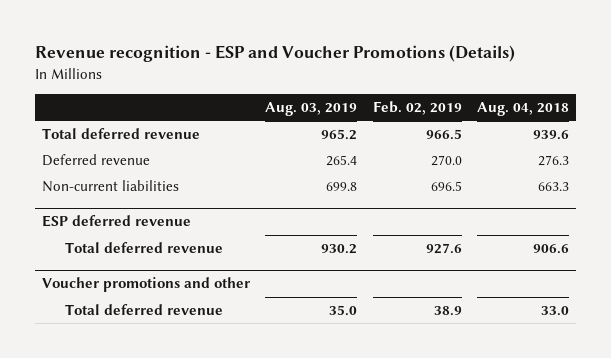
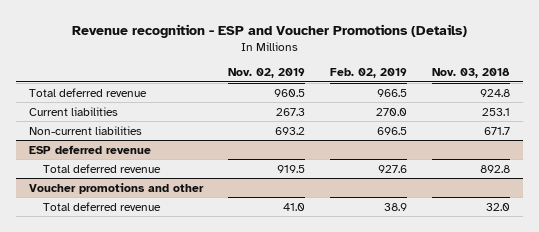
[265,101,358,116] Aug. 03, 2019 -> none
[476,101,569,116] Aug. 04, 2018 -> none
none -> [228,68,306,79] Nov. 02, 2019
none -> [432,68,511,79] Nov. 03, 2018
[42,154,151,167] Deferred revenue -> [28,106,118,116] Current liabilities

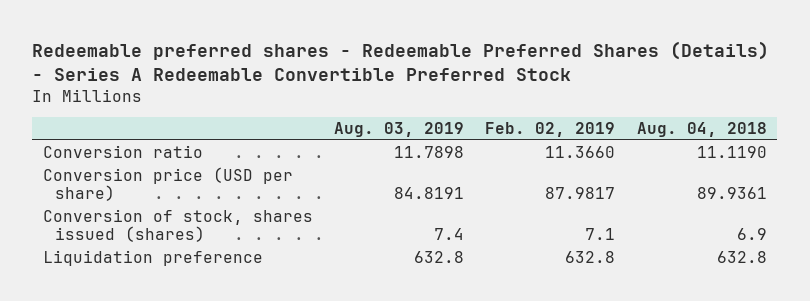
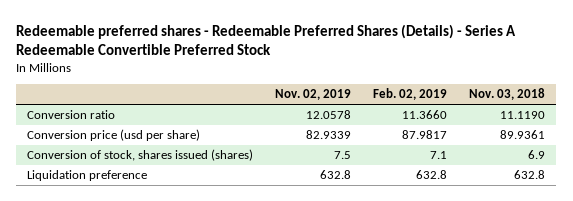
[334,122,465,138] Aug. 03, 2019 -> none
[636,122,767,138] Aug. 04, 2018 -> none
none -> [275,89,352,101] Nov. 02, 2019
none -> [469,88,546,101] Nov. 03, 2018
[43,167,294,202] Conversion price (USD per share) -> [27,129,201,142] Conversion price (usd per share)

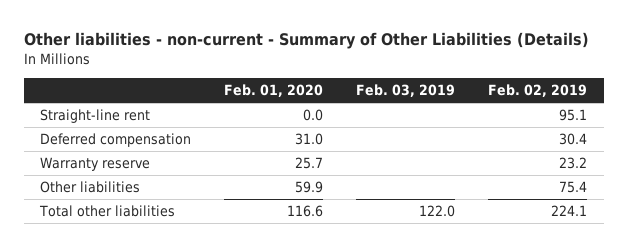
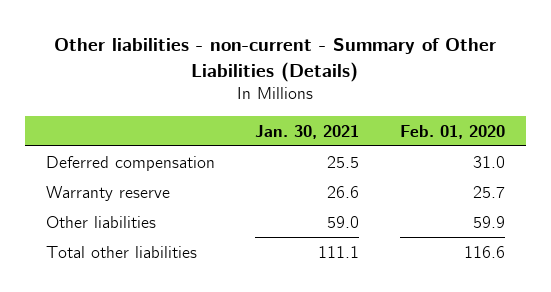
[356,84,456,98] Feb. 03, 2019 -> none
[488,84,588,98] Feb. 02, 2019 -> none
none -> [255,124,360,139] Jan. 30, 2021
[40,109,151,124] Straight-line rent -> none

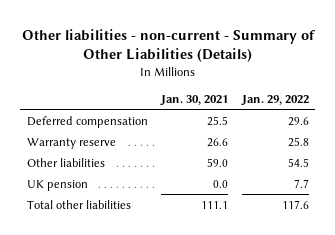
[400,124,506,139] Feb. 01, 2020 -> none
none -> [240,94,309,106] Jan. 29, 2022
none -> [26,179,88,191] UK pension

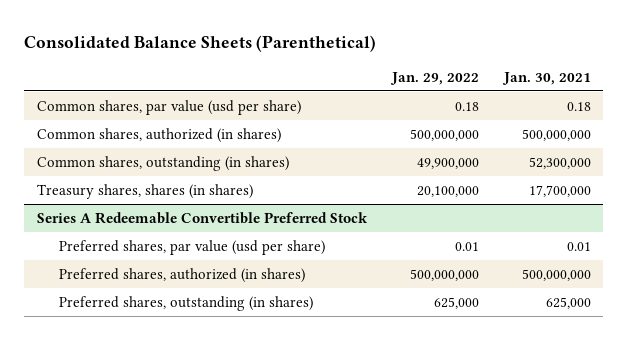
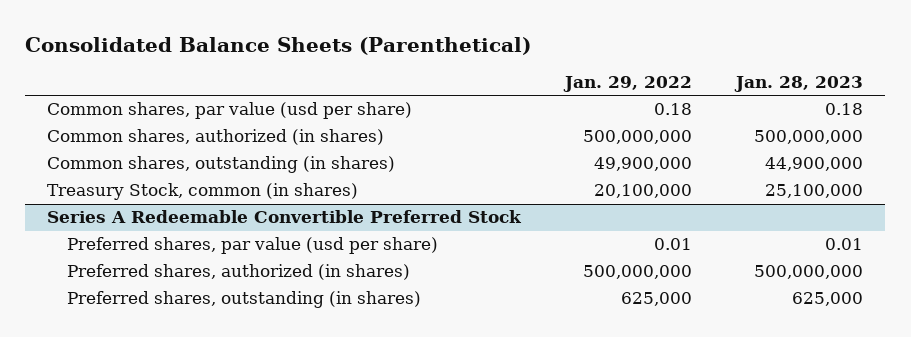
[501,71,591,85] Jan. 30, 2021 -> none
none -> [734,76,864,93] Jan. 28, 2023
[36,184,253,200] Treasury shares, shares (in shares) -> [47,183,359,201] Treasury Stock, common (in shares)

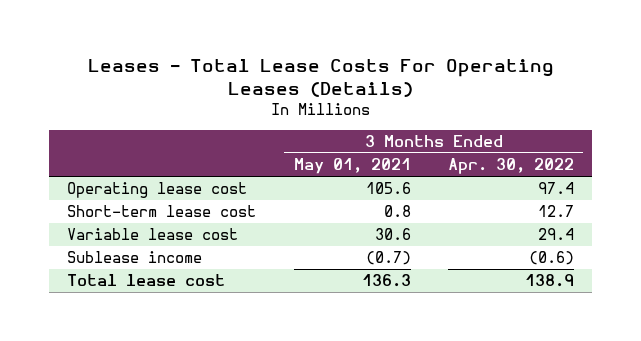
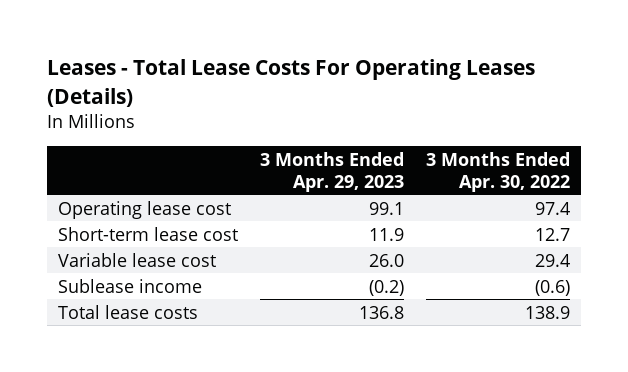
[293,158,411,175] May 01, 2021 -> none
none -> [259,152,404,192] 3 Months Ended Apr. 29, 2023
[67,274,226,287] Total lease cost -> [58,304,199,319] Total lease costs

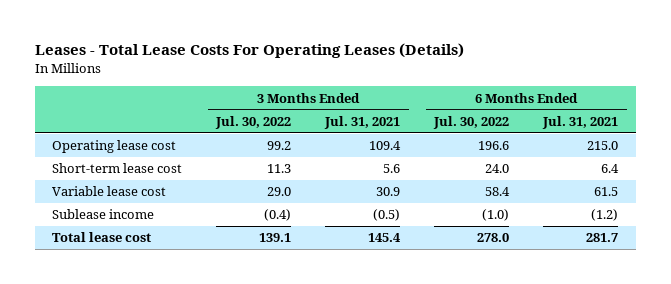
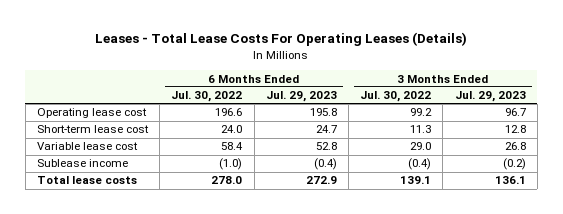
[324,115,401,129] Jul. 31, 2021 -> none
[542,115,619,129] Jul. 31, 2021 -> none
none -> [265,91,337,103] Jul. 29, 2023
none -> [454,91,526,103] Jul. 29, 2023
[52,232,152,243] Total lease cost -> [36,176,137,185] Total lease costs

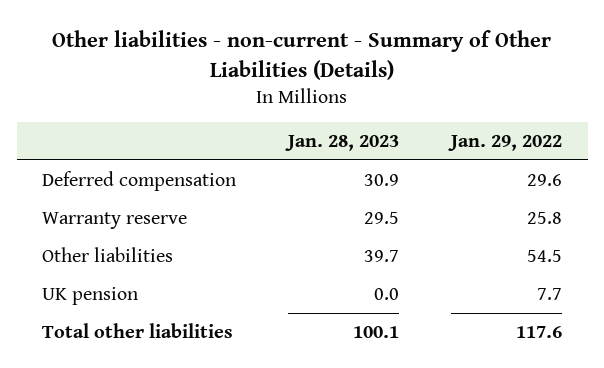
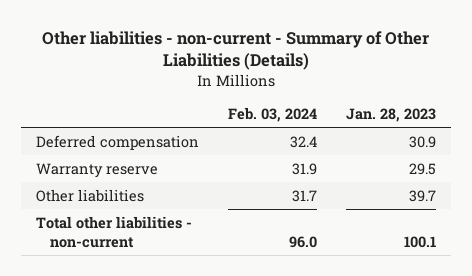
[447,134,562,151] Jan. 29, 2022 -> none
none -> [227,106,317,122] Feb. 03, 2024
[42,286,139,305] UK pension -> none
[42,322,234,338] Total other liabilities -> [35,215,192,248] Total other liabilities - non-current

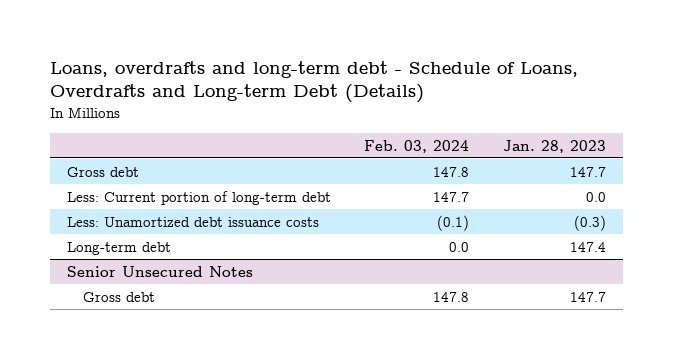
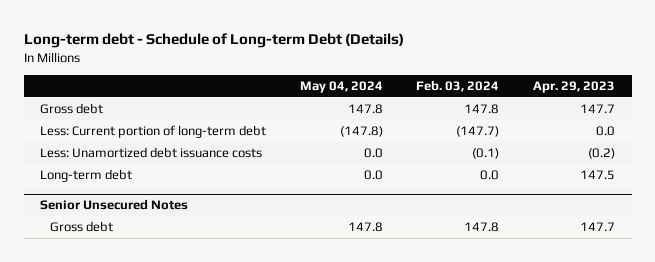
[50,60,579,104] Loans, overdrafts and long-term debt - Schedule of Loans, Overdrafts and Long-term Debt (Details) -> [23,33,404,49] Long-term debt - Schedule of Long-term Debt (Details)
[503,139,607,153] Jan. 28, 2023 -> none
none -> [299,81,383,94] May 04, 2024
none -> [532,81,615,94] Apr. 29, 2023
[433,191,470,202] 147.7 -> [456,126,500,138] (147.7)

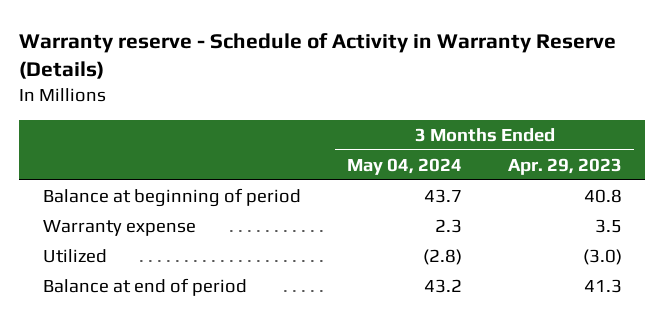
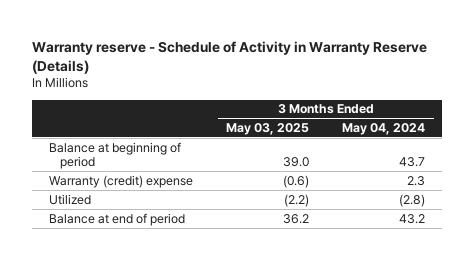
[508,157,623,175] Apr. 29, 2023 -> none
none -> [226,122,310,135] May 03, 2025
[42,219,196,236] Warranty expense -> [49,174,194,188] Warranty (credit) expense

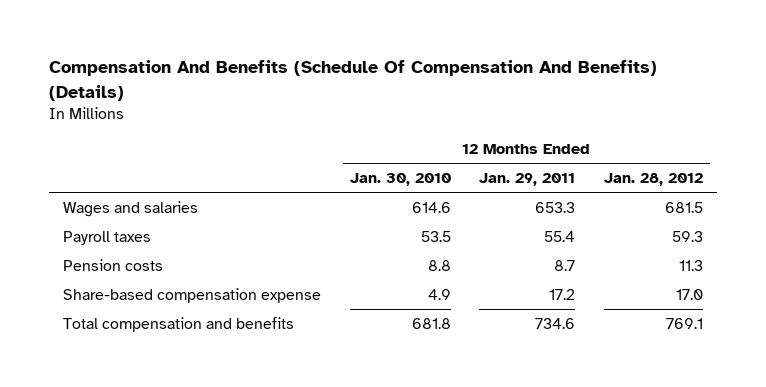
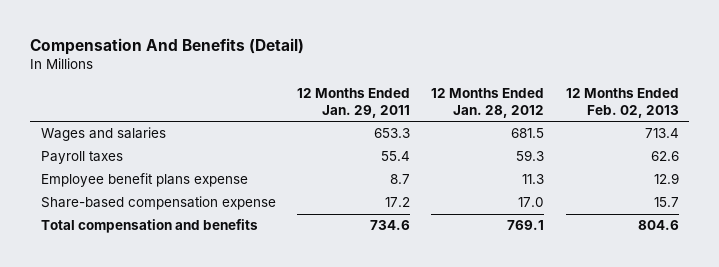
[49,60,658,101] Compensation And Benefits (Schedule Of Compensation And Benefits) (Details) -> [29,37,304,55] Compensation And Benefits (Detail)
[349,173,451,187] Jan. 30, 2010 -> none
none -> [565,88,679,118] 12 Months Ended Feb. 02, 2013
[63,258,164,271] Pension costs -> [40,173,248,188] Employee benefit plans expense

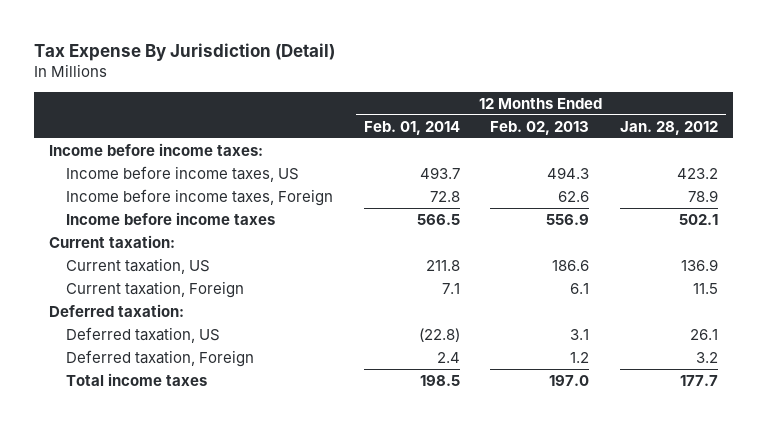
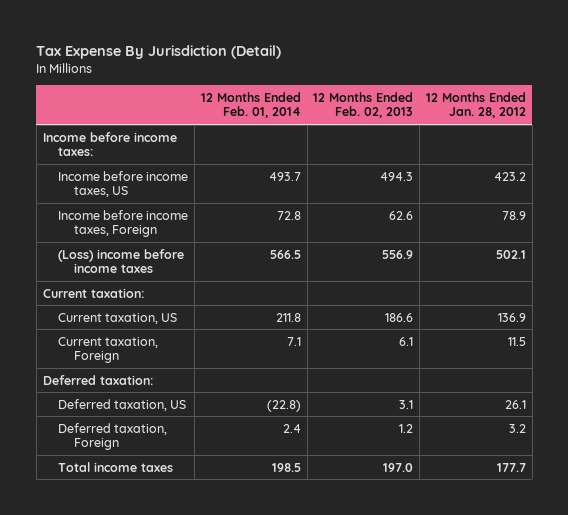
[66,211,276,225] Income before income taxes -> [58,248,185,274] (Loss) income before income taxes

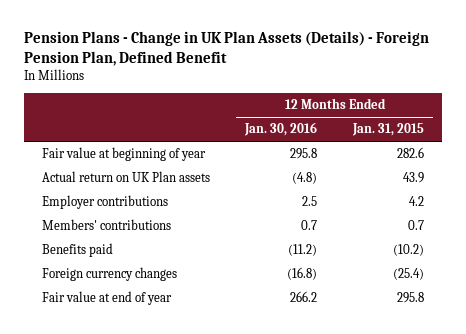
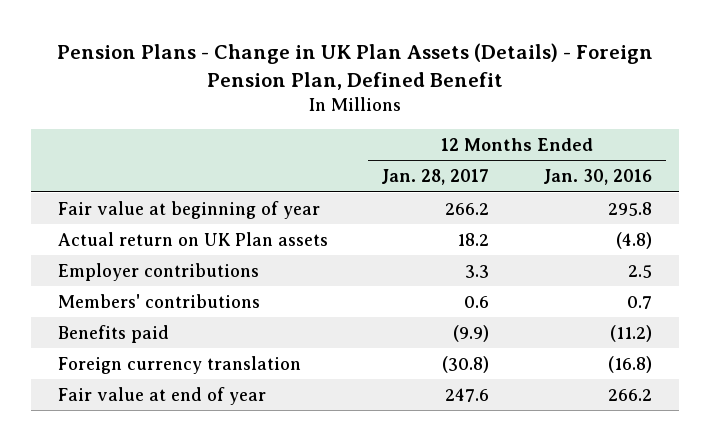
[352,123,425,137] Jan. 31, 2015 -> none
none -> [381,169,490,186] Jan. 28, 2017
[41,267,177,282] Foreign currency changes -> [57,355,301,374] Foreign currency translation

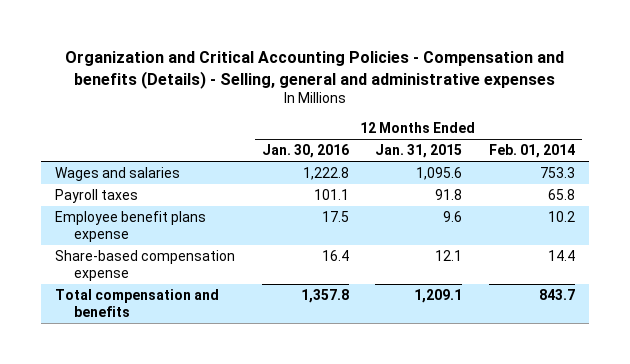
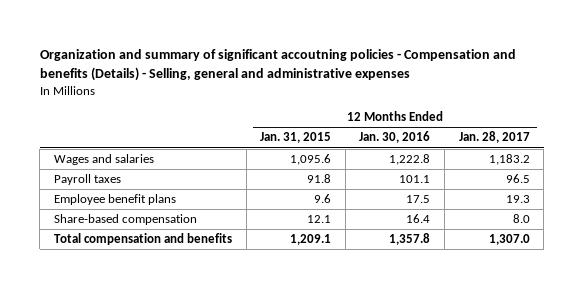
[64,50,564,89] Organization and Critical Accounting Policies - Compensation and benefits (Details) - Selling, general and administrative expenses -> [39,48,516,82] Organization and summary of significant accoutning policies - Compensation and benefits (Details) - Selling, general and administrative expenses
[489,144,576,159] Feb. 01, 2014 -> none
none -> [458,131,530,144] Jan. 28, 2017
[54,210,206,243] Employee benefit plans expense -> [53,194,176,206] Employee benefit plans
[54,249,235,282] Share-based compensation expense -> [53,214,197,226] Share-based compensation

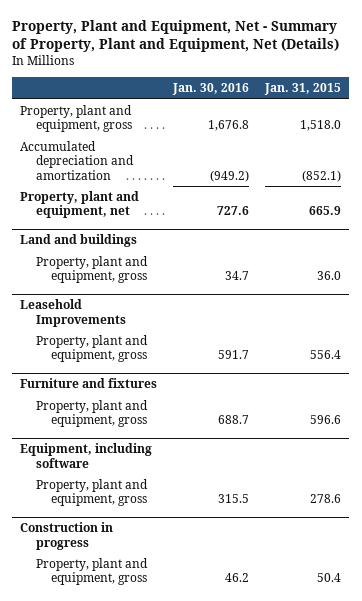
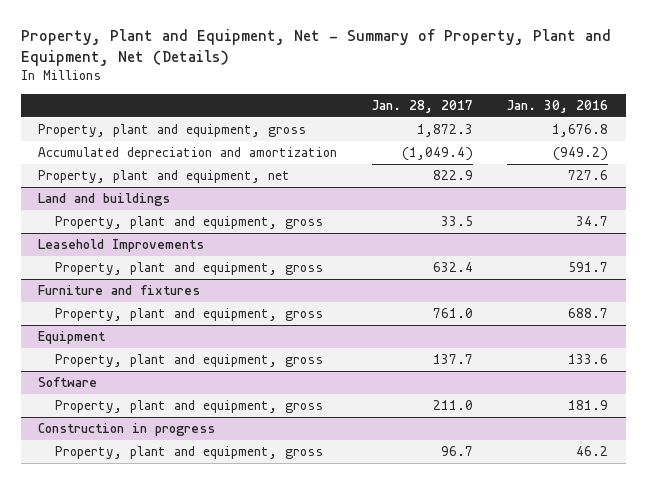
[264,83,342,96] Jan. 31, 2015 -> none
none -> [371,99,473,113] Jan. 28, 2017
[20,443,153,468] Equipment, including software -> [38,331,107,345] Equipment
[218,494,250,504] 315.5 -> [568,354,609,365] 133.6
none -> [38,377,98,388] Software
none -> [54,400,323,414] Property, plant and equipment, gross

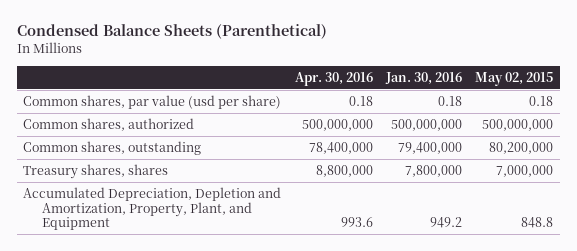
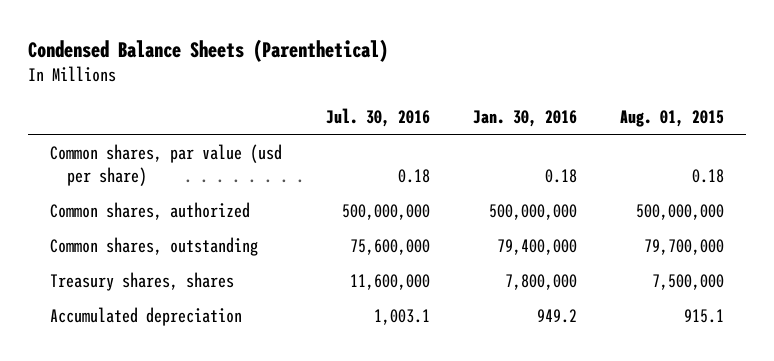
[294,71,373,86] Apr. 30, 2016 -> none
[475,71,554,86] May 02, 2015 -> none
none -> [325,108,430,128] Jul. 30, 2016
none -> [620,110,725,128] Aug. 01, 2015
[23,186,282,231] Accumulated Depreciation, Depletion and Amortization, Property, Plant, and Equipment -> [50,306,243,326] Accumulated depreciation

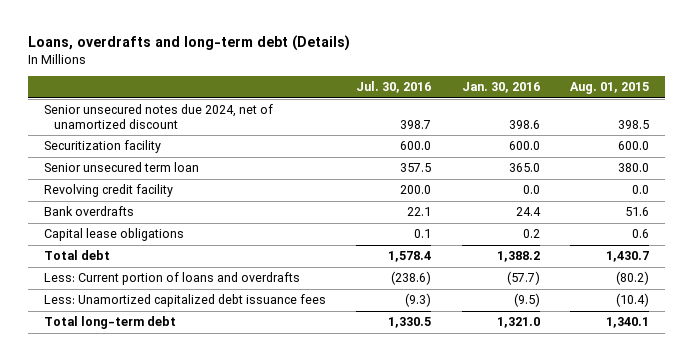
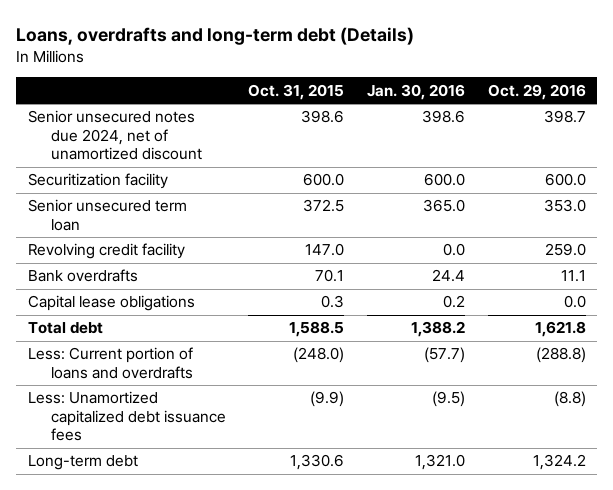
[356,81,432,94] Jul. 30, 2016 -> none
[570,82,650,95] Aug. 01, 2015 -> none
none -> [248,83,345,100] Oct. 31, 2015
none -> [487,83,586,100] Oct. 29, 2016
[43,316,176,330] Total long-term debt -> [27,455,138,471] Long-term debt

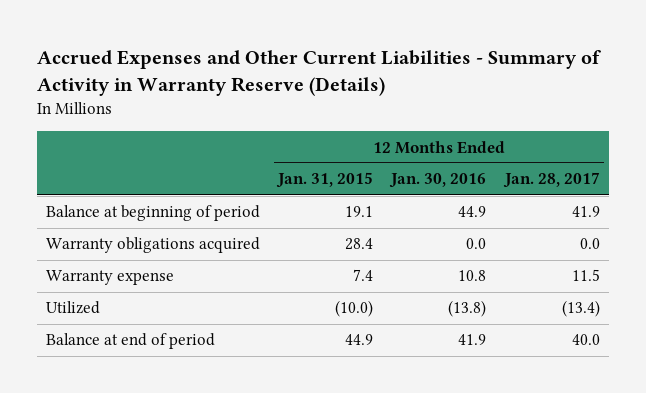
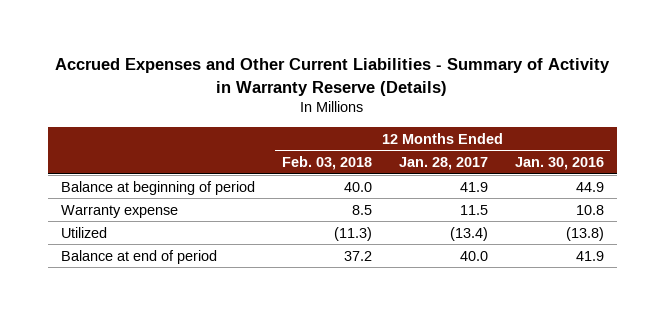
[276,172,374,189] Jan. 31, 2015 -> none
none -> [281,156,372,171] Feb. 03, 2018
[46,237,261,254] Warranty obligations acquired -> none

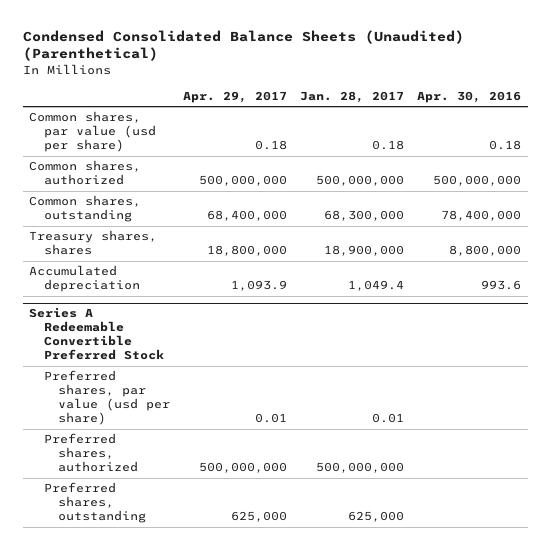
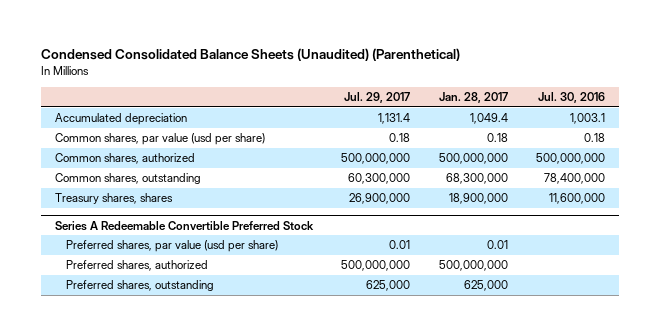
[183,90,288,103] Apr. 29, 2017 -> none
[417,90,522,103] Apr. 30, 2016 -> none
none -> [344,91,411,103] Jul. 29, 2017
none -> [537,91,605,103] Jul. 30, 2016
[29,265,140,293] Accumulated depreciation -> [55,113,188,126] Accumulated depreciation

